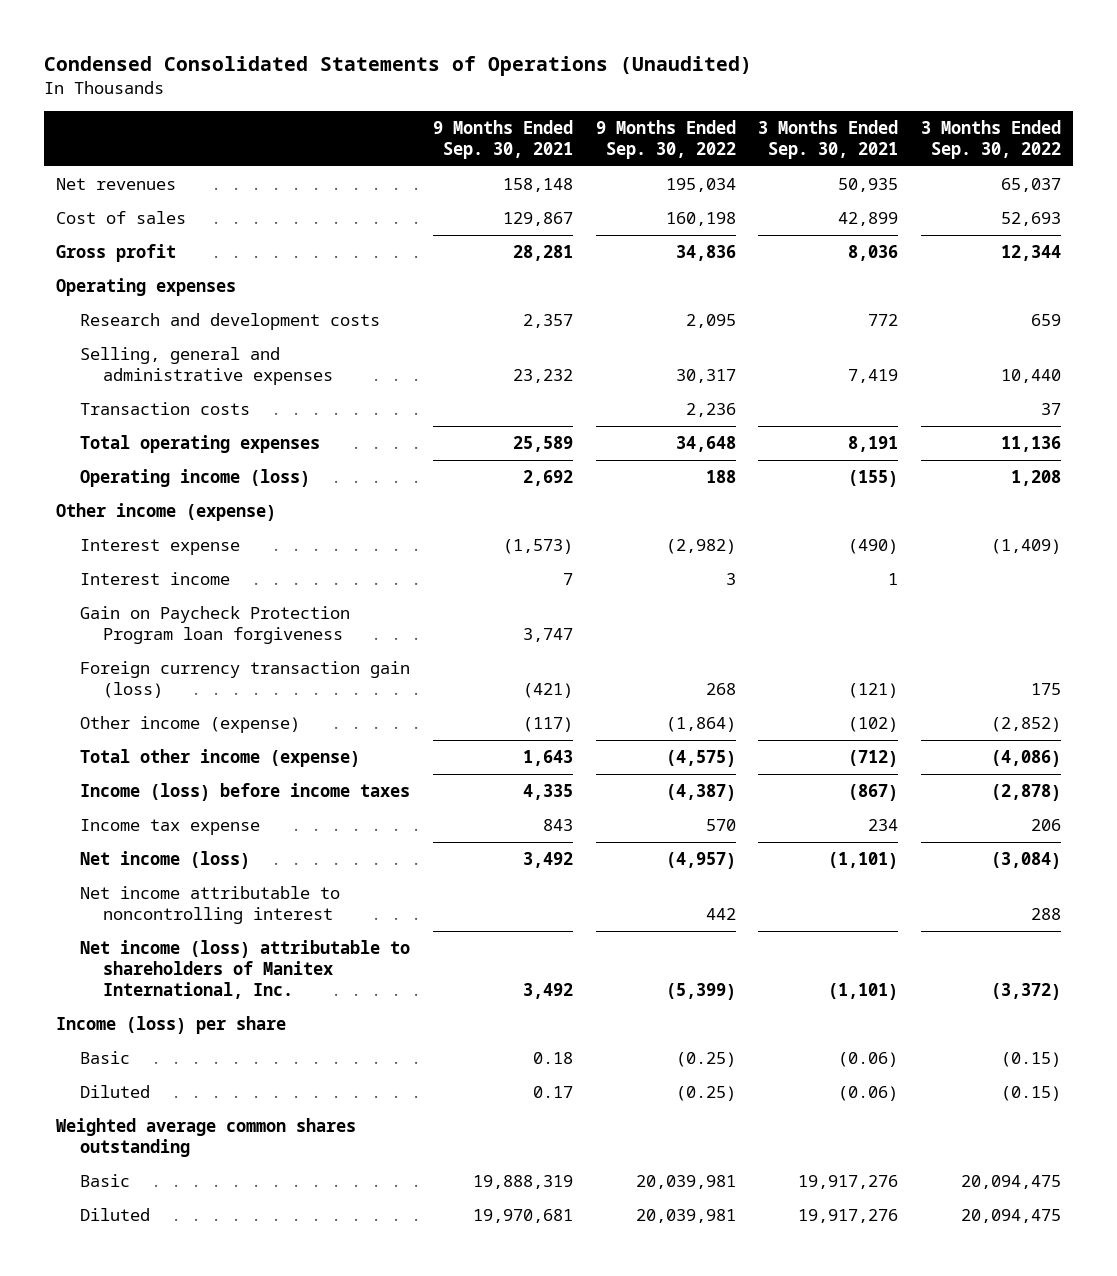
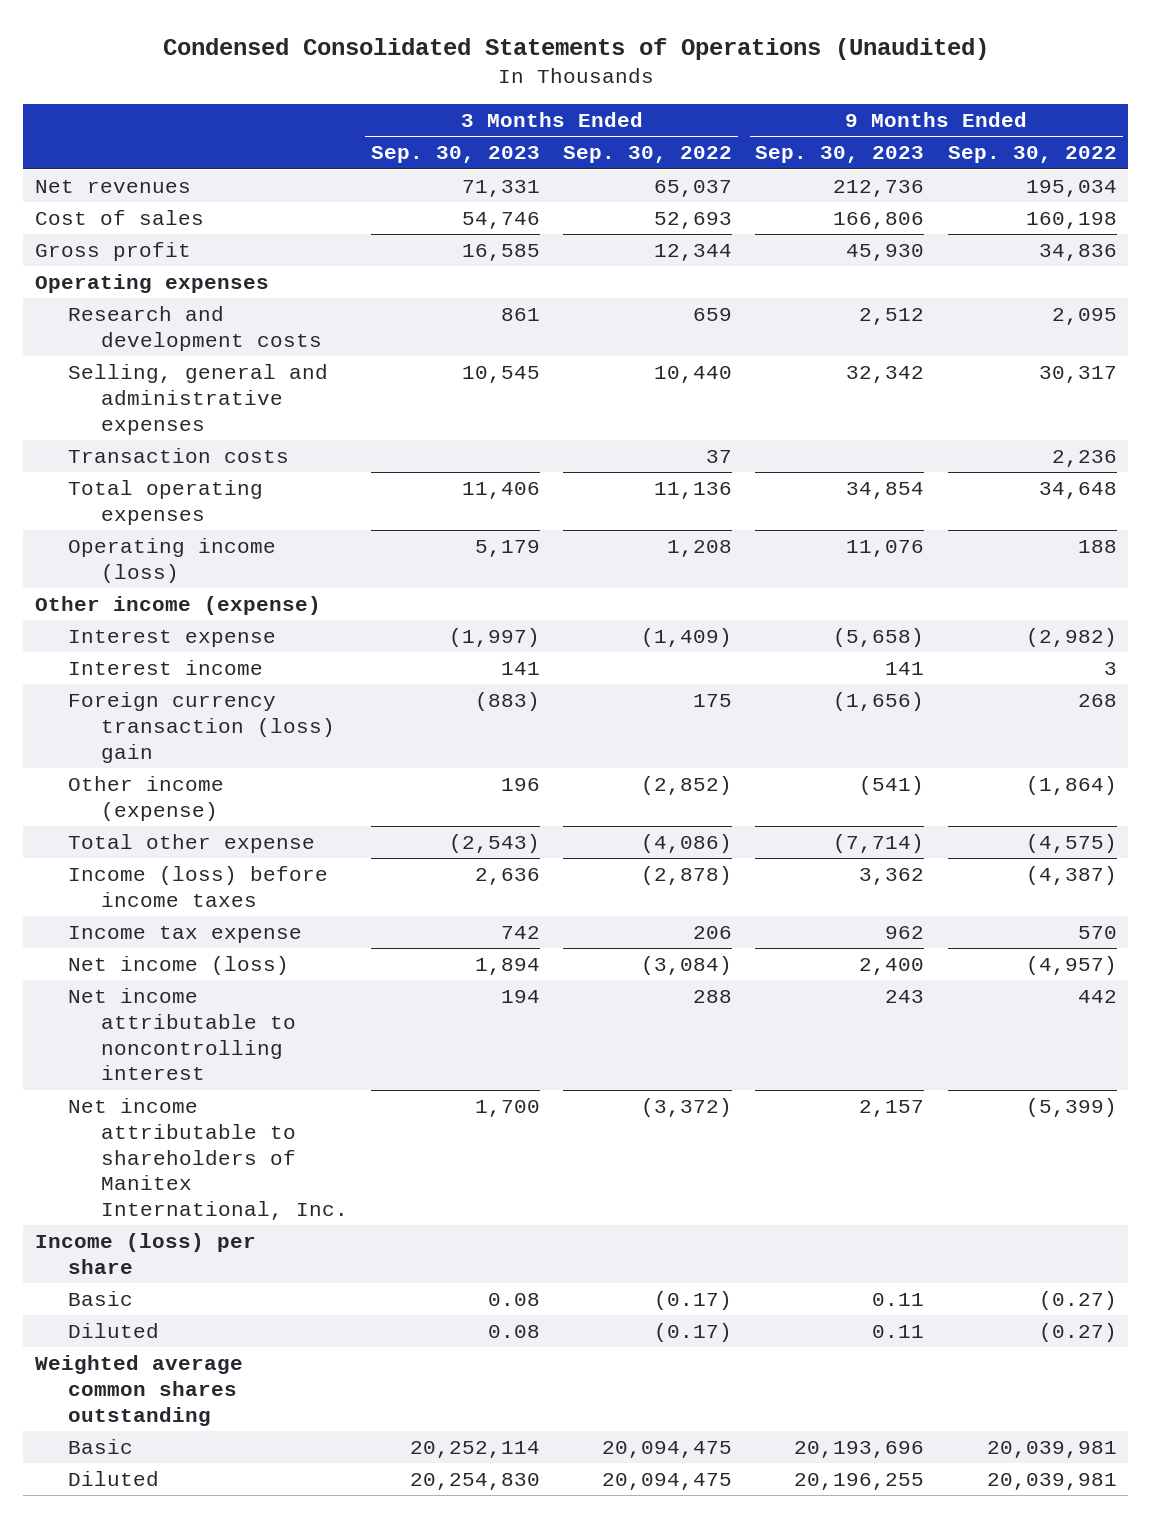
[432,119,573,159] 9 Months Ended Sep. 30, 2021 -> none
[758,119,899,159] 3 Months Ended Sep. 30, 2021 -> none
none -> [370,146,540,164] Sep. 30, 2023
none -> [755,146,925,164] Sep. 30, 2023
[79,606,350,645] Gain on Paycheck Protection Program loan forgiveness -> none
[79,661,410,699] Foreign currency transaction gain (loss) -> [67,692,335,763] Foreign currency transaction (loss) gain
[79,749,360,768] Total other income (expense) -> [67,834,315,854] Total other expense
[79,940,410,999] Net income (loss) attributable to shareholders of Manitex International, Inc. -> [67,1098,348,1221] Net income attributable to shareholders of Manitex International, Inc.
[675,1052,736,1068] (0.25) -> [1038,1291,1117,1311] (0.27)
[1001,1052,1062,1068] (0.15) -> [654,1291,733,1311] (0.17)
[675,1086,736,1102] (0.25) -> [1038,1323,1117,1343] (0.27)
[1001,1086,1062,1102] (0.15) -> [654,1323,733,1343] (0.17)

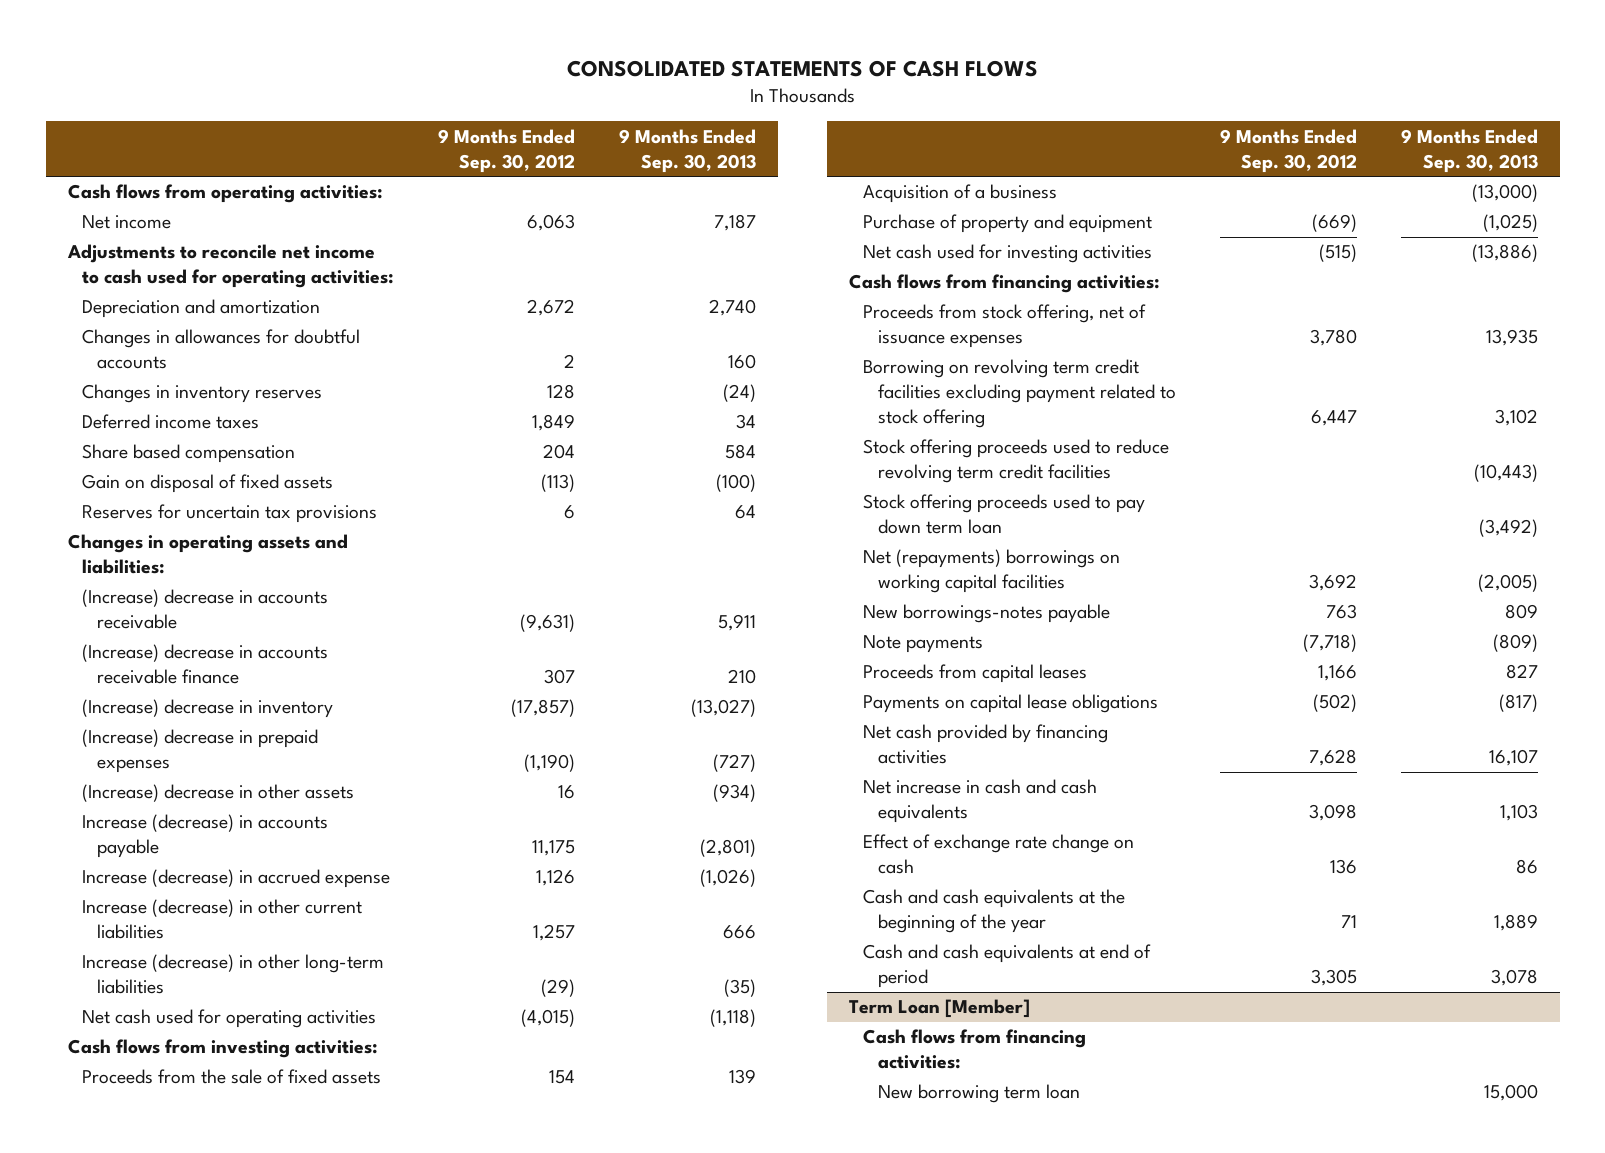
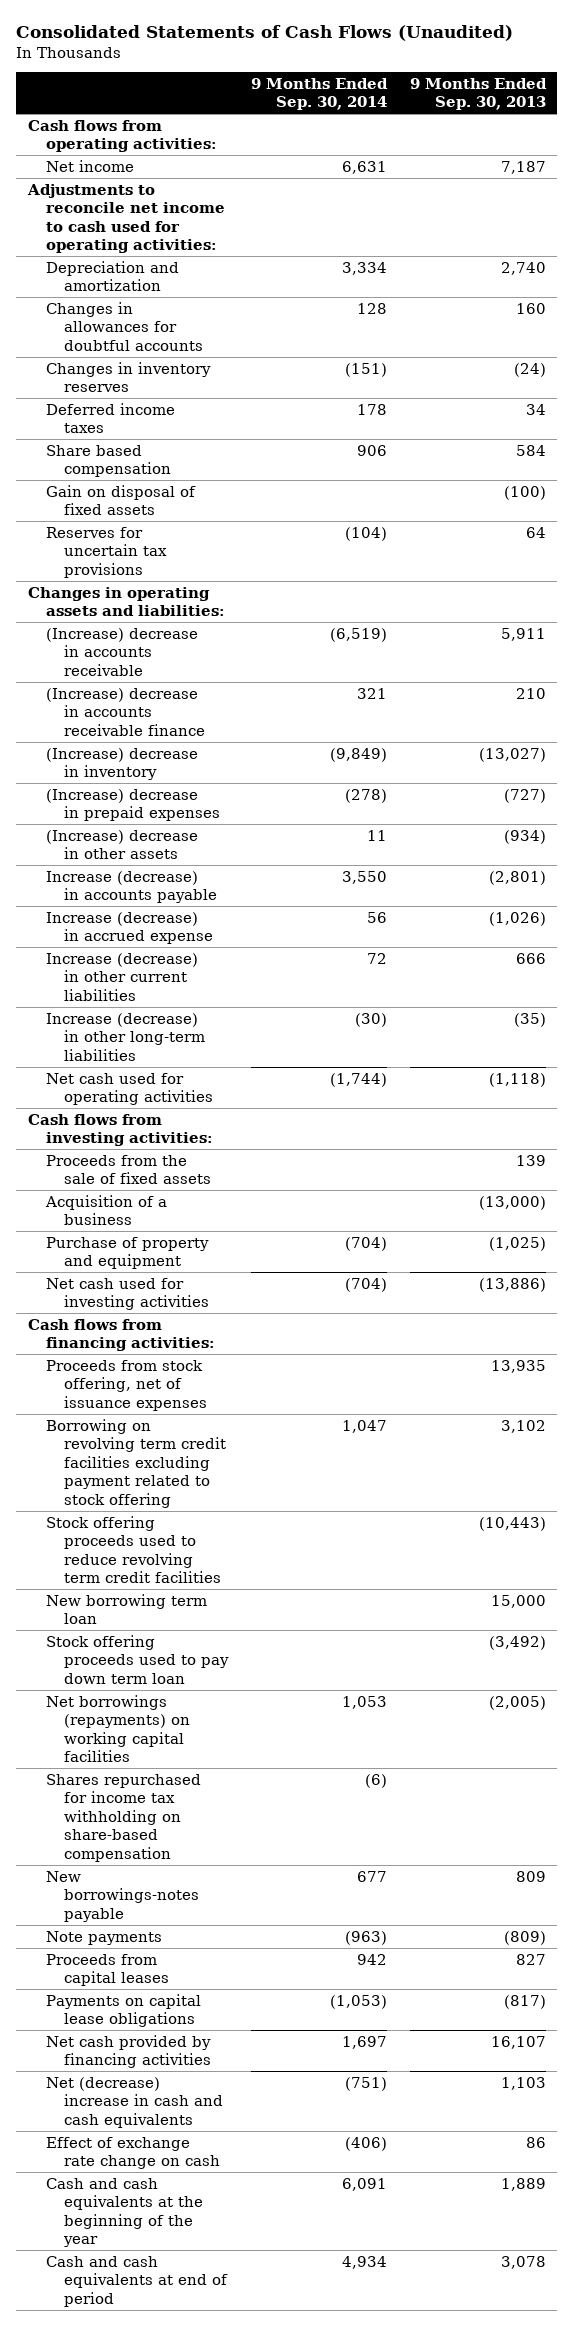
[566,59,1038,77] CONSOLIDATED STATEMENTS OF CASH FLOWS -> [16,25,514,42] Consolidated Statements of Cash Flows (Unaudited)
[438,128,576,173] 9 Months Ended Sep. 30, 2012 -> none
none -> [250,77,388,111] 9 Months Ended Sep. 30, 2014
none -> [45,1593,207,1625] New borrowing term loan
[863,549,1121,594] Net (repayments) borrowings on working capital facilities -> [45,1694,191,1763] Net borrowings (repayments) on working capital facilities
none -> [45,1773,201,1862] Shares repurchased for income tax withholding on share-based compensation
[863,779,1098,824] Net increase in cash and cash equivalents -> [45,2076,224,2128] Net (decrease) increase in cash and cash equivalents
[848,999,1030,1019] Term Loan [Member] -> none
[863,1029,1087,1070] Cash flows from financing activities: -> none
[877,1084,1080,1104] New borrowing term loan -> none

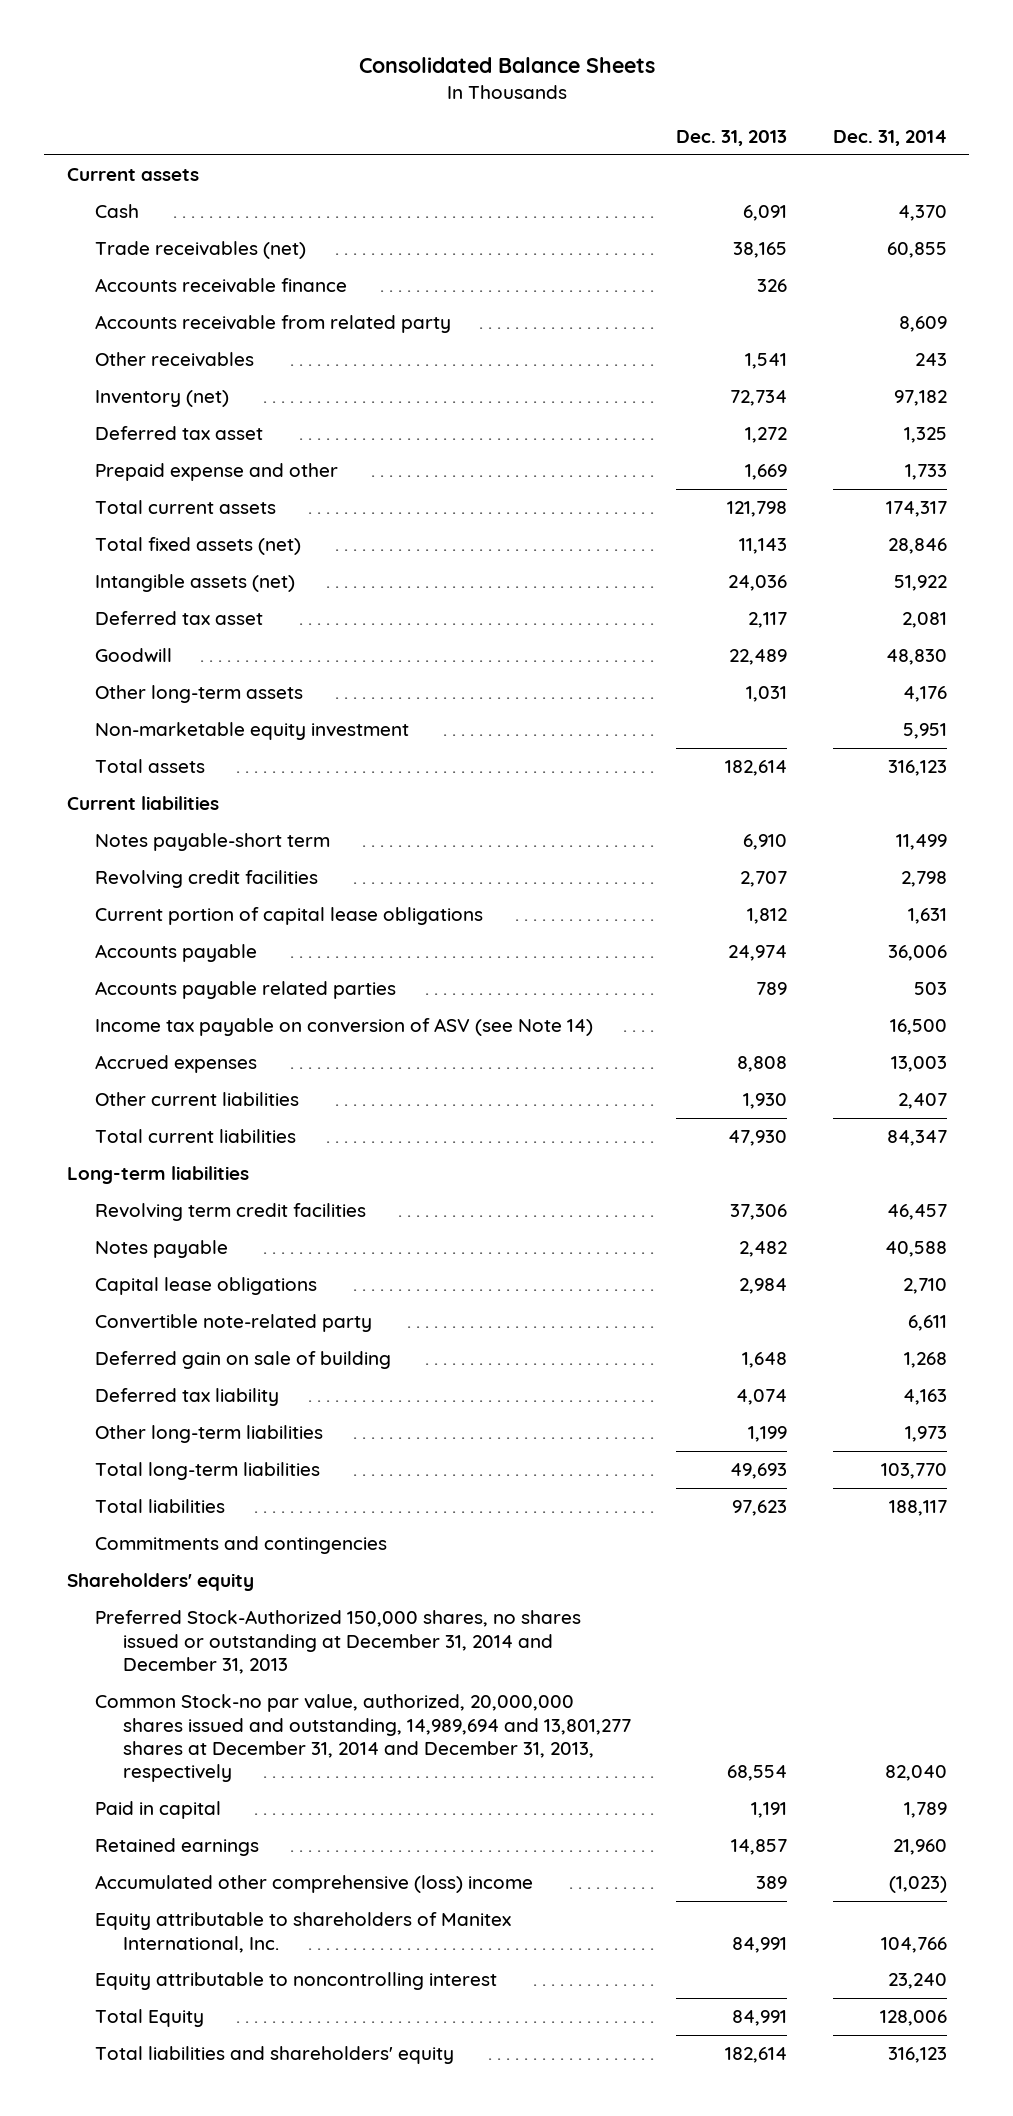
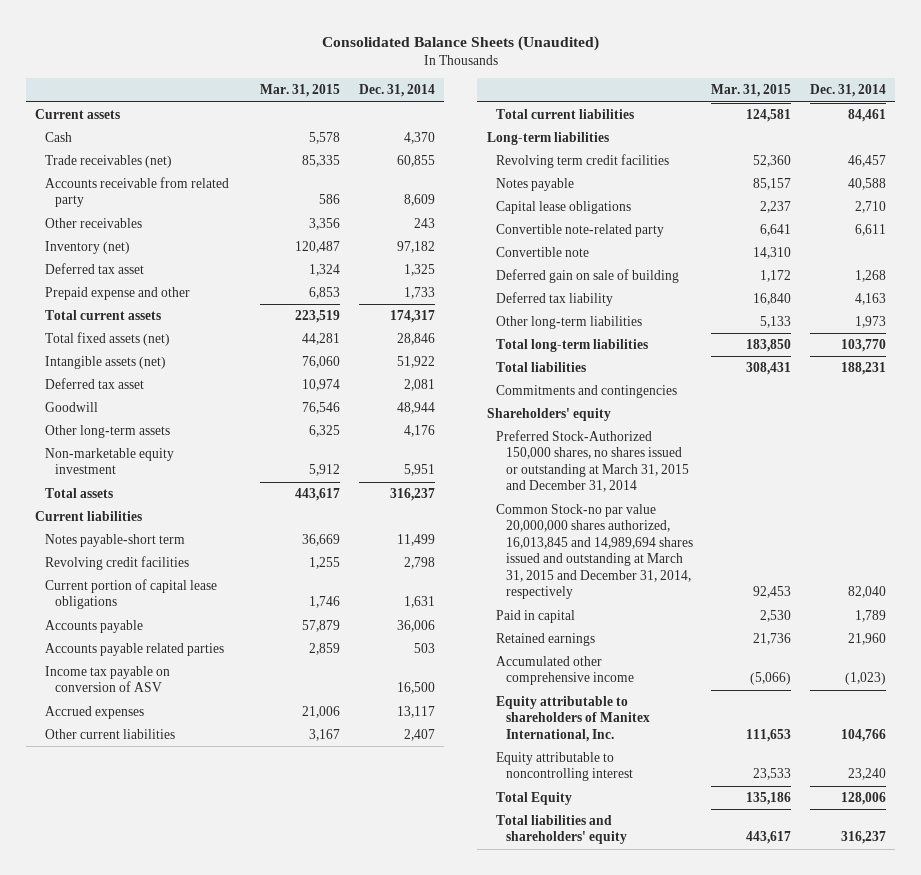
[358,57,655,74] Consolidated Balance Sheets -> [321,35,599,51] Consolidated Balance Sheets (Unaudited)
[676,129,788,146] Dec. 31, 2013 -> none
none -> [260,84,341,98] Mar. 31, 2015
[94,278,347,294] Accounts receivable finance -> none
[885,649,947,666] 48,830 -> [396,401,435,414] 48,944
[887,760,947,777] 316,123 -> [389,487,435,501] 316,237
[94,1018,593,1037] Income tax payable on conversion of ASV (see Note 14) -> [44,665,170,693] Income tax payable on conversion of ASV
[890,1056,947,1073] 13,003 -> [396,705,435,718] 13,117
[886,1130,947,1147] 84,347 -> [847,108,886,122] 84,461
none -> [496,246,590,257] Convertible note
[888,1500,947,1517] 188,117 -> [840,361,886,375] 188,231
[94,1610,581,1674] Preferred Stock-Authorized 150,000 shares, no shares issued or outstanding at December 31, 2014 and December 31, 2013 -> [496,429,689,493] Preferred Stock-Authorized 150,000 shares, no shares issued or outstanding at March 31, 2015 and December 31, 2014
[94,1694,631,1782] Common Stock-no par value, authorized, 20,000,000 shares issued and outstanding, 14,989,694 and 13,801,277 shares at December 31, 2014 and December 31, 2013, respectively -> [496,503,693,600] Common Stock-no par value 20,000,000 shares authorized, 16,013,845 and 14,989,694 shares issued and outstanding at March 31, 2015 and December 31, 2014, respectively
[94,1875,533,1894] Accumulated other comprehensive (loss) income -> [496,655,634,686] Accumulated other comprehensive income
[887,2047,947,2064] 316,123 -> [840,831,886,845] 316,237

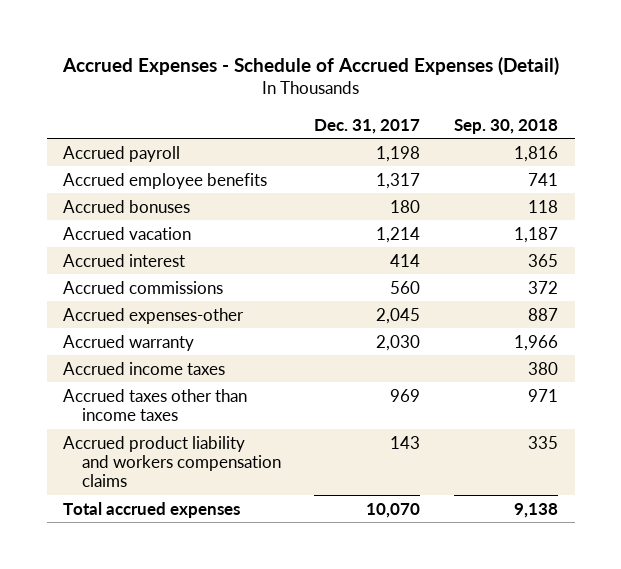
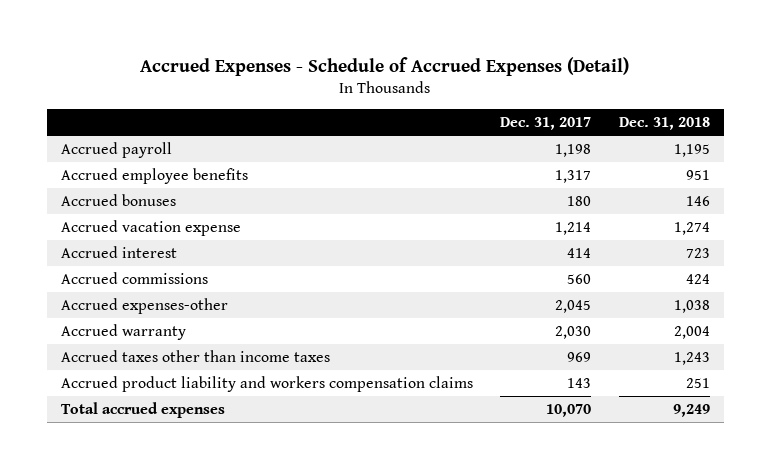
[453,118,558,134] Sep. 30, 2018 -> none
none -> [619,117,711,131] Dec. 31, 2018
[63,226,192,240] Accrued vacation -> [60,219,241,236] Accrued vacation expense
[63,361,226,375] Accrued income taxes -> none

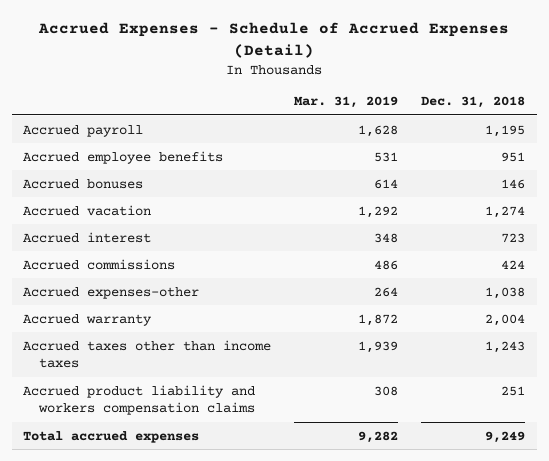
[500,117,592,131] Dec. 31, 2017 -> none
none -> [294,96,399,109] Mar. 31, 2019
[60,219,241,236] Accrued vacation expense -> [23,204,152,216] Accrued vacation

